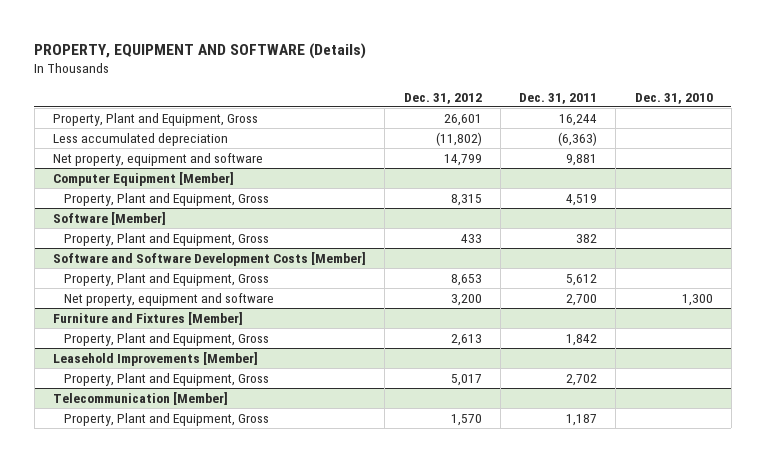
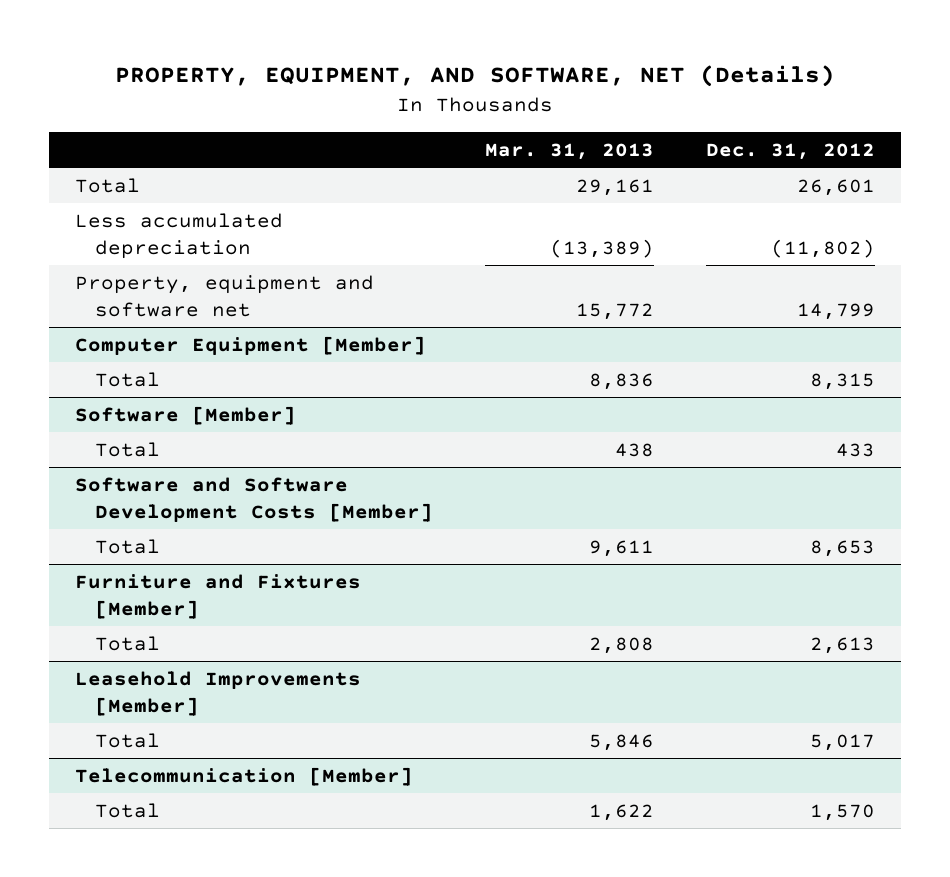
[34,43,367,60] PROPERTY, EQUIPMENT AND SOFTWARE (Details) -> [115,65,836,88] PROPERTY, EQUIPMENT, AND SOFTWARE, NET (Details)
[519,92,598,104] Dec. 31, 2011 -> none
[634,92,713,104] Dec. 31, 2010 -> none
none -> [484,142,654,160] Mar. 31, 2013
[53,112,259,126] Property, Plant and Equipment, Gross -> [75,177,141,193] Total
[53,152,264,166] Net property, equipment and software -> [75,274,375,318] Property, equipment and software net
[64,192,270,206] Property, Plant and Equipment, Gross -> [94,371,160,387] Total
[64,232,270,246] Property, Plant and Equipment, Gross -> [94,441,160,457] Total
[64,292,275,306] Net property, equipment and software -> none
[64,272,270,286] Property, Plant and Equipment, Gross -> [94,538,160,554] Total
[64,332,270,346] Property, Plant and Equipment, Gross -> [94,635,160,651] Total
[64,372,270,386] Property, Plant and Equipment, Gross -> [94,732,160,748] Total
[64,412,270,426] Property, Plant and Equipment, Gross -> [94,802,160,818] Total

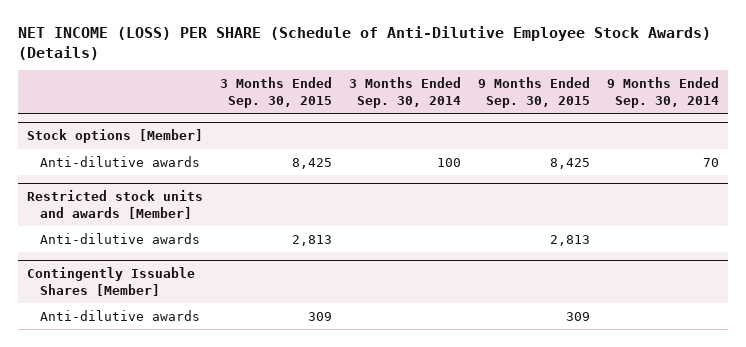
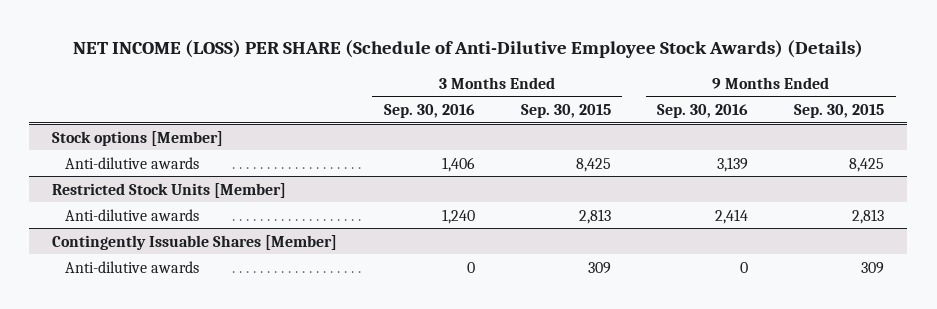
[349,77,462,108] 3 Months Ended Sep. 30, 2014 -> none
[607,77,720,108] 9 Months Ended Sep. 30, 2014 -> none
none -> [383,104,475,119] Sep. 30, 2016
none -> [657,104,749,119] Sep. 30, 2016
[26,190,203,219] Restricted stock units and awards [Member] -> [52,182,287,198] Restricted Stock Units [Member]

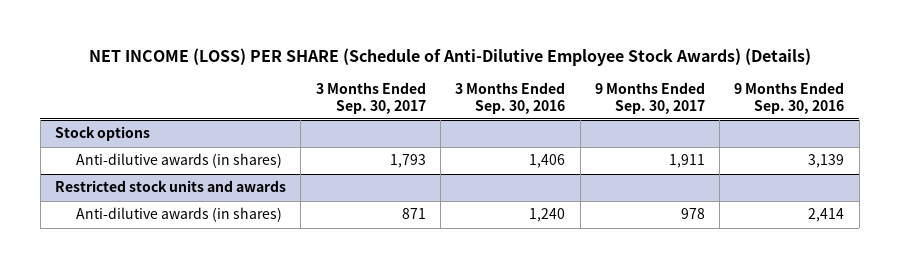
[520,104,611,119] Sep. 30, 2015 -> none
[794,104,885,119] Sep. 30, 2015 -> none
none -> [315,82,426,114] 3 Months Ended Sep. 30, 2017
none -> [594,82,705,114] 9 Months Ended Sep. 30, 2017
[52,234,338,250] Contingently Issuable Shares [Member] -> none
[65,260,200,273] Anti-dilutive awards -> none
[52,130,224,146] Stock options [Member] -> [55,126,151,142] Stock options
[65,156,200,169] Anti-dilutive awards -> [75,153,282,169] Anti-dilutive awards (in shares)
[52,182,287,198] Restricted Stock Units [Member] -> [55,180,287,193] Restricted stock units and awards
[65,208,200,221] Anti-dilutive awards -> [75,207,282,223] Anti-dilutive awards (in shares)

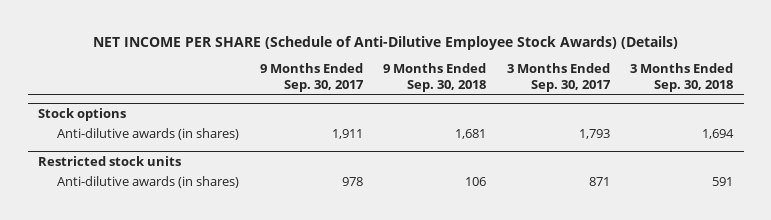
[88,47,811,66] NET INCOME (LOSS) PER SHARE (Schedule of Anti-Dilutive Employee Stock Awards) (Details) -> [92,35,678,50] NET INCOME PER SHARE (Schedule of Anti-Dilutive Employee Stock Awards) (Details)
[455,82,566,114] 3 Months Ended Sep. 30, 2016 -> none
[734,82,845,114] 9 Months Ended Sep. 30, 2016 -> none
none -> [383,63,487,93] 9 Months Ended Sep. 30, 2018
none -> [630,63,734,93] 3 Months Ended Sep. 30, 2018
[55,180,287,193] Restricted stock units and awards -> [38,156,182,167] Restricted stock units

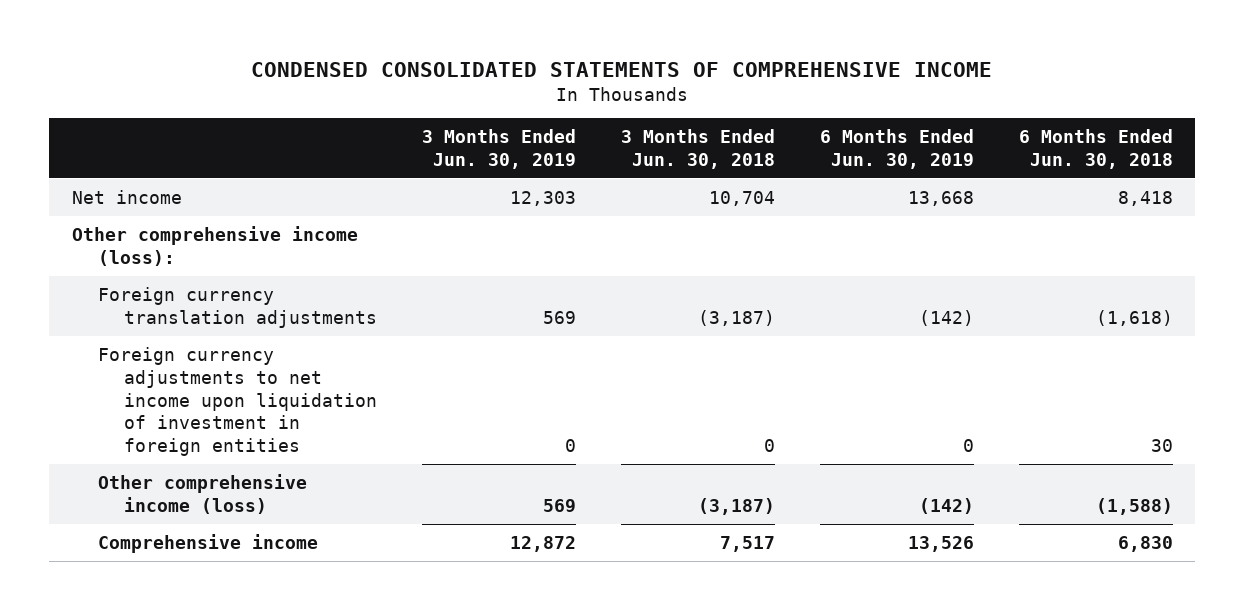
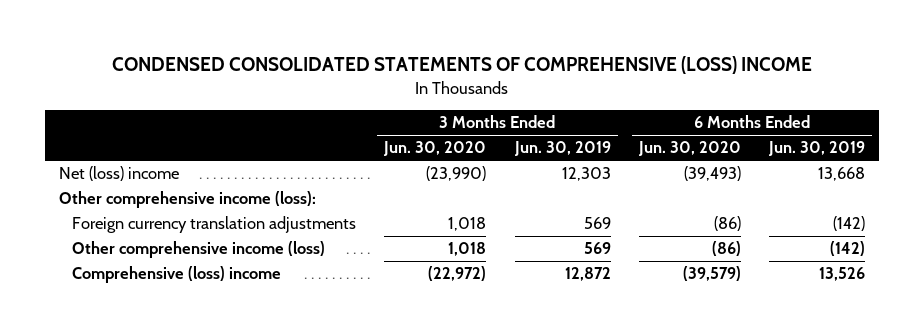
[251,61,993,77] CONDENSED CONSOLIDATED STATEMENTS OF COMPREHENSIVE INCOME -> [112,56,813,75] CONDENSED CONSOLIDATED STATEMENTS OF COMPREHENSIVE (LOSS) INCOME
[620,129,775,170] 3 Months Ended Jun. 30, 2018 -> none
[1018,129,1173,170] 6 Months Ended Jun. 30, 2018 -> none
none -> [383,141,487,157] Jun. 30, 2020
none -> [637,141,741,157] Jun. 30, 2020
[71,189,182,204] Net income -> [59,166,180,182] Net (loss) income
[97,346,377,457] Foreign currency adjustments to net income upon liquidation of investment in foreign entities -> none
[97,533,318,553] Comprehensive income -> [72,266,282,284] Comprehensive (loss) income

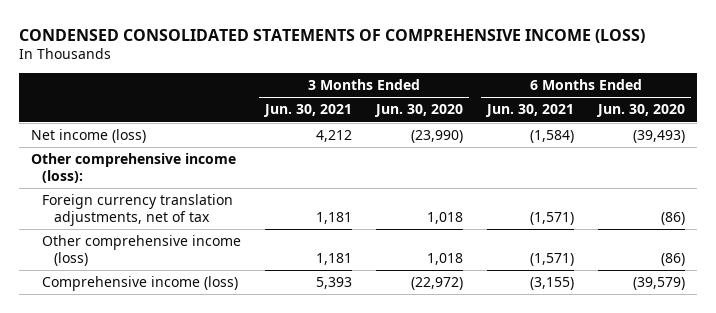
[112,56,813,75] CONDENSED CONSOLIDATED STATEMENTS OF COMPREHENSIVE (LOSS) INCOME -> [19,28,646,43] CONDENSED CONSOLIDATED STATEMENTS OF COMPREHENSIVE INCOME (LOSS)
[513,141,611,157] Jun. 30, 2019 -> none
[767,141,865,157] Jun. 30, 2019 -> none
none -> [263,104,353,118] Jun. 30, 2021
none -> [485,104,575,118] Jun. 30, 2021
[59,166,180,182] Net (loss) income -> [31,129,147,144] Net income (loss)
[72,216,357,234] Foreign currency translation adjustments -> [42,194,234,227] Foreign currency translation adjustments, net of tax
[72,266,282,284] Comprehensive (loss) income -> [42,276,239,292] Comprehensive income (loss)

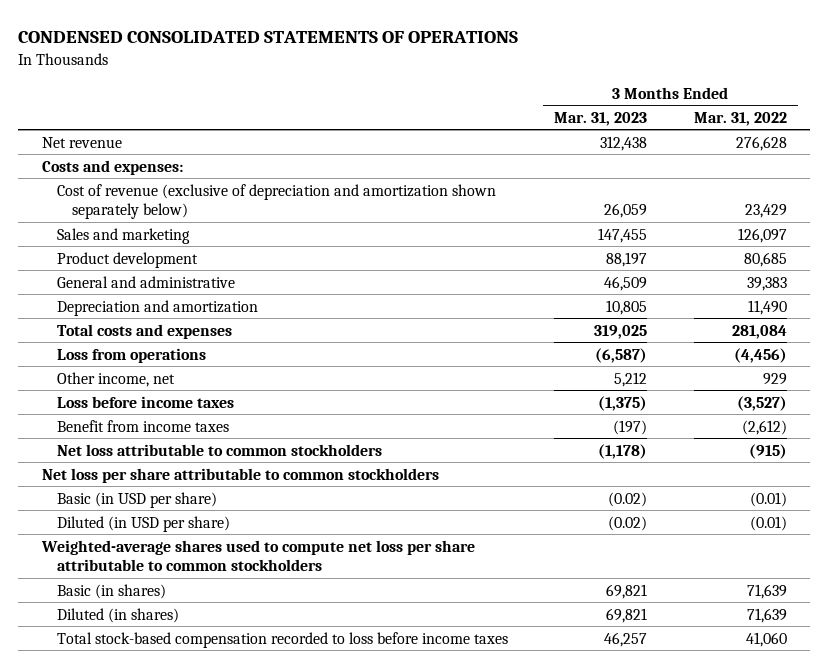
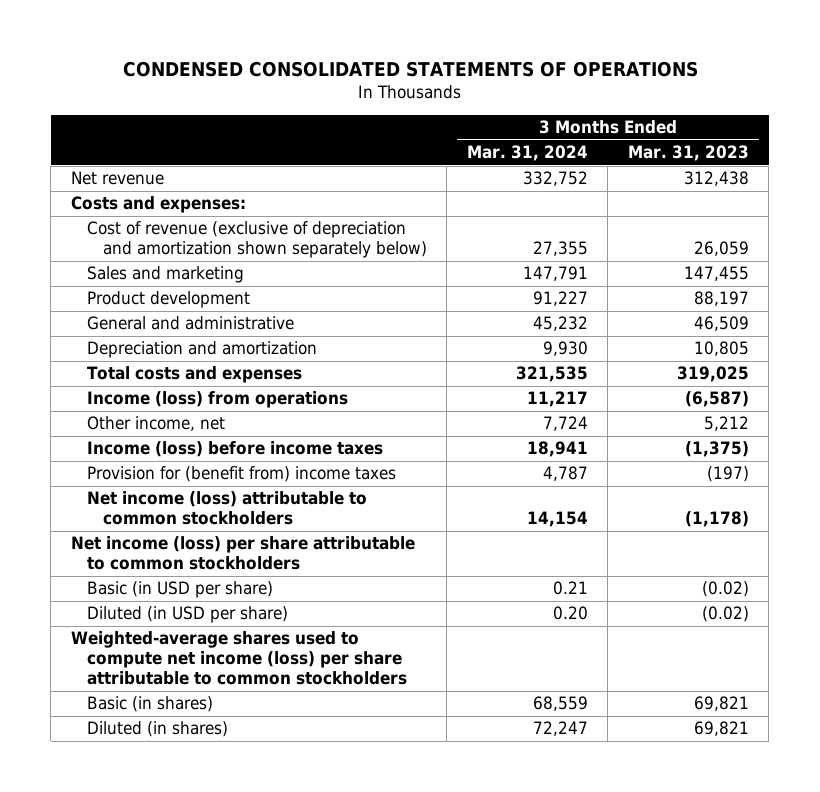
[693,111,787,126] Mar. 31, 2022 -> none
none -> [466,145,588,162] Mar. 31, 2024
[56,347,206,363] Loss from operations -> [86,391,348,409] Income (loss) from operations
[56,395,234,408] Loss before income taxes -> [86,441,383,458] Income (loss) before income taxes
[56,419,229,432] Benefit from income taxes -> [86,466,396,483] Provision for (benefit from) income taxes
[56,443,382,456] Net loss attributable to common stockholders -> [86,491,367,526] Net income (loss) attributable to common stockholders
[41,467,439,483] Net loss per share attributable to common stockholders -> [71,536,416,571] Net income (loss) per share attributable to common stockholders
[40,539,475,572] Weighted-average shares used to compute net loss per share attributable to common stockholders -> [71,631,407,686] Weighted-average shares used to compute net income (loss) per share attributable to common stockholders
[56,631,508,648] Total stock-based compensation recorded to loss before income taxes -> none

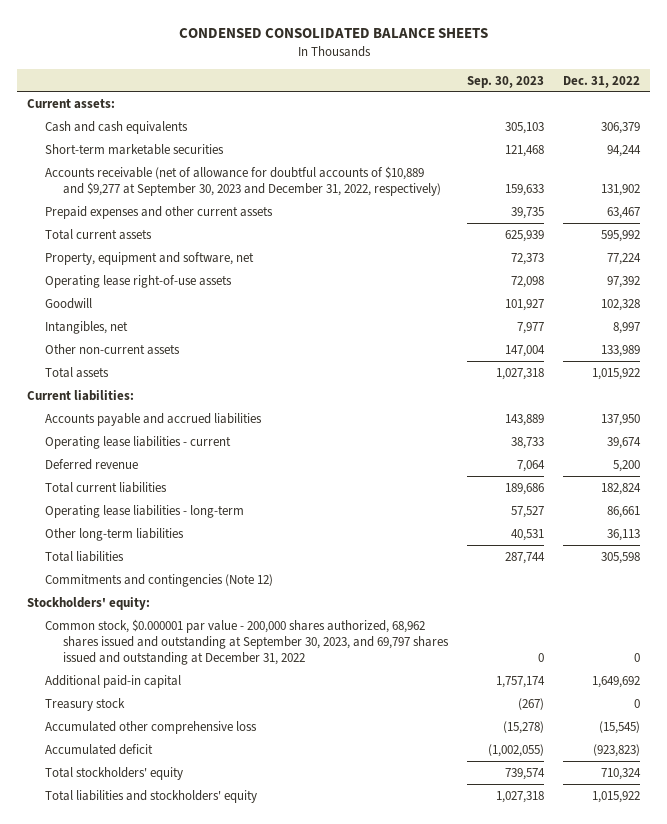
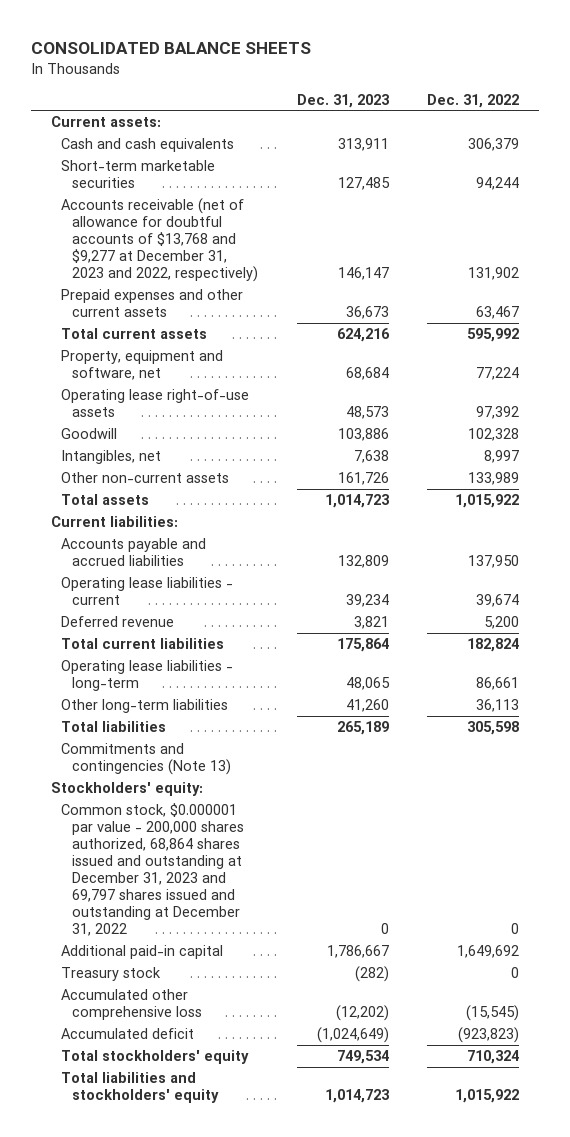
[178,27,488,38] CONDENSED CONSOLIDATED BALANCE SHEETS -> [31,42,312,55] CONSOLIDATED BALANCE SHEETS
[467,75,545,88] Sep. 30, 2023 -> none
none -> [296,93,389,108] Dec. 31, 2023
[45,165,442,196] Accounts receivable (net of allowance for doubtful accounts of $10,889 and $9,277 at September 30, 2023 and December 31, 2022, respectively) -> [61,198,258,283] Accounts receivable (net of allowance for doubtful accounts of $13,768 and $9,277 at December 31, 2023 and 2022, respectively)
[45,573,274,587] Commitments and contingencies (Note 12) -> [61,743,231,776] Commitments and contingencies (Note 13)
[45,618,450,666] Common stock, $0.000001 par value - 200,000 shares authorized, 68,962 shares issued and outstanding at September 30, 2023, and 69,797 shares issued and outstanding at December 31, 2022 -> [61,803,244,937] Common stock, $0.000001 par value - 200,000 shares authorized, 68,864 shares issued and outstanding at December 31, 2023 and 69,797 shares issued and outstanding at December 31, 2022

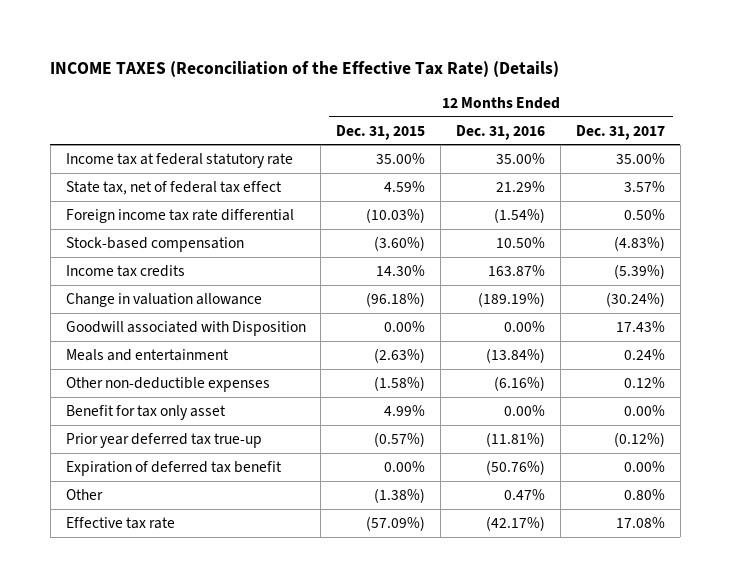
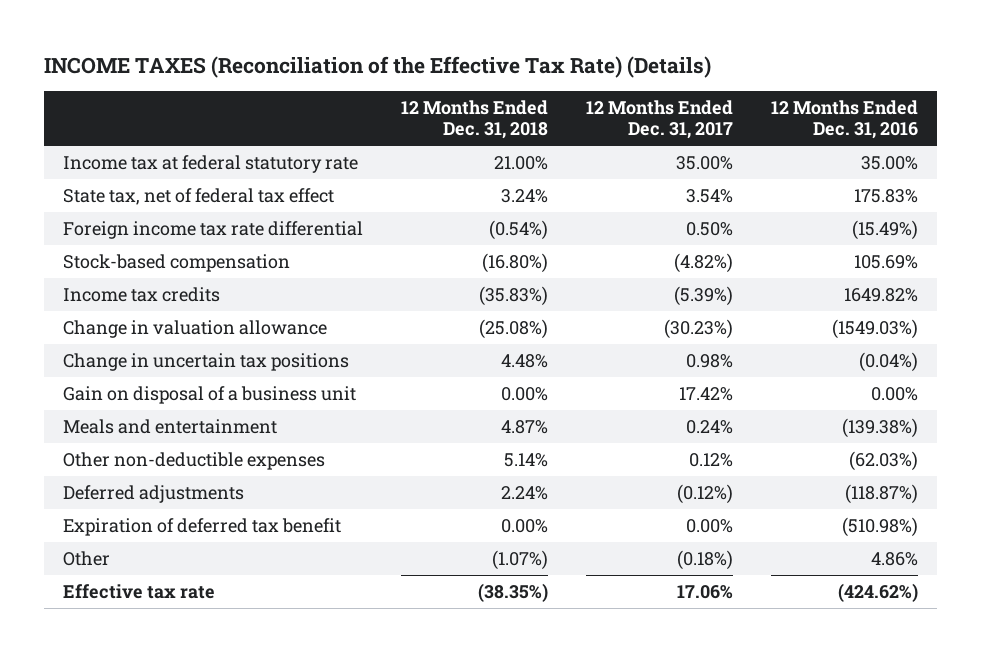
[336,124,426,140] Dec. 31, 2015 -> none
none -> [401,99,549,140] 12 Months Ended Dec. 31, 2018
[65,320,306,336] Goodwill associated with Disposition -> none
[65,404,226,420] Benefit for tax only asset -> none
[65,432,262,448] Prior year deferred tax true-up -> none
[496,180,546,192] 21.29% -> [853,189,918,204] 175.83%
[623,180,665,192] 3.57% -> [685,189,733,204] 3.54%
[494,207,546,223] (1.54%) -> [851,220,918,241] (15.49%)
[496,236,546,248] 10.50% -> [853,255,918,270] 105.69%
[613,235,665,251] (4.83%) -> [673,253,733,274] (4.82%)
[488,264,546,276] 163.87% -> [843,288,918,303] 1649.82%
[478,291,546,307] (189.19%) -> [831,319,918,340] (1549.03%)
[605,291,665,307] (30.24%) -> [663,319,733,340] (30.23%)
none -> [63,353,350,372] Change in uncertain tax positions
none -> [63,386,357,405] Gain on disposal of a business unit
[486,347,546,363] (13.84%) -> [841,418,918,439] (139.38%)
[494,375,546,391] (6.16%) -> [848,451,918,472] (62.03%)
none -> [63,485,245,504] Deferred adjustments
[486,459,546,475] (50.76%) -> [841,517,918,538] (510.98%)
[504,488,546,500] 0.47% -> [870,552,918,567] 4.86%
[623,488,665,500] 0.80% -> [676,550,733,571] (0.18%)
[486,515,546,531] (42.17%) -> [837,583,918,603] (424.62%)
[615,516,665,528] 17.08% -> [676,585,733,600] 17.06%

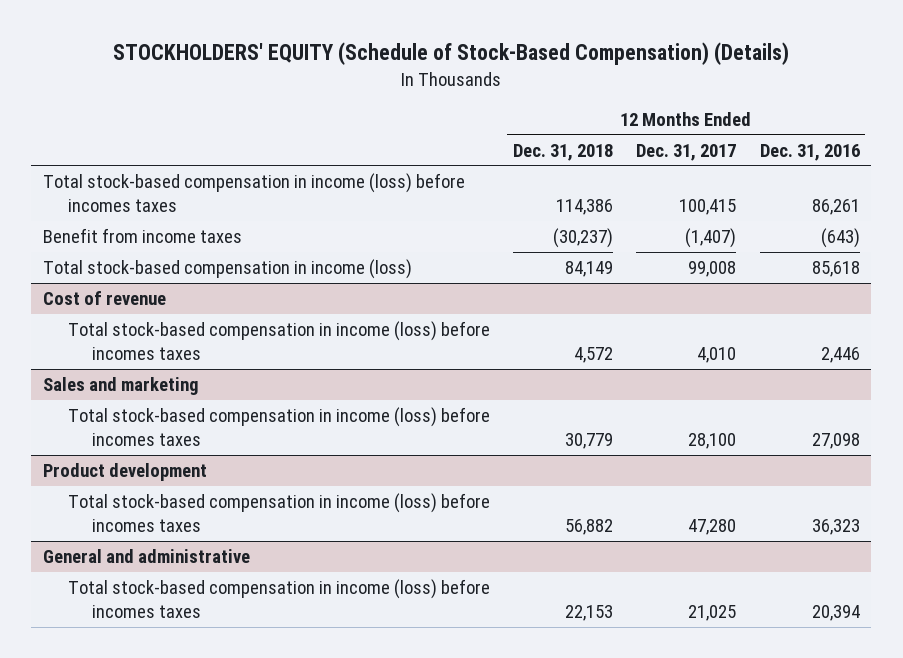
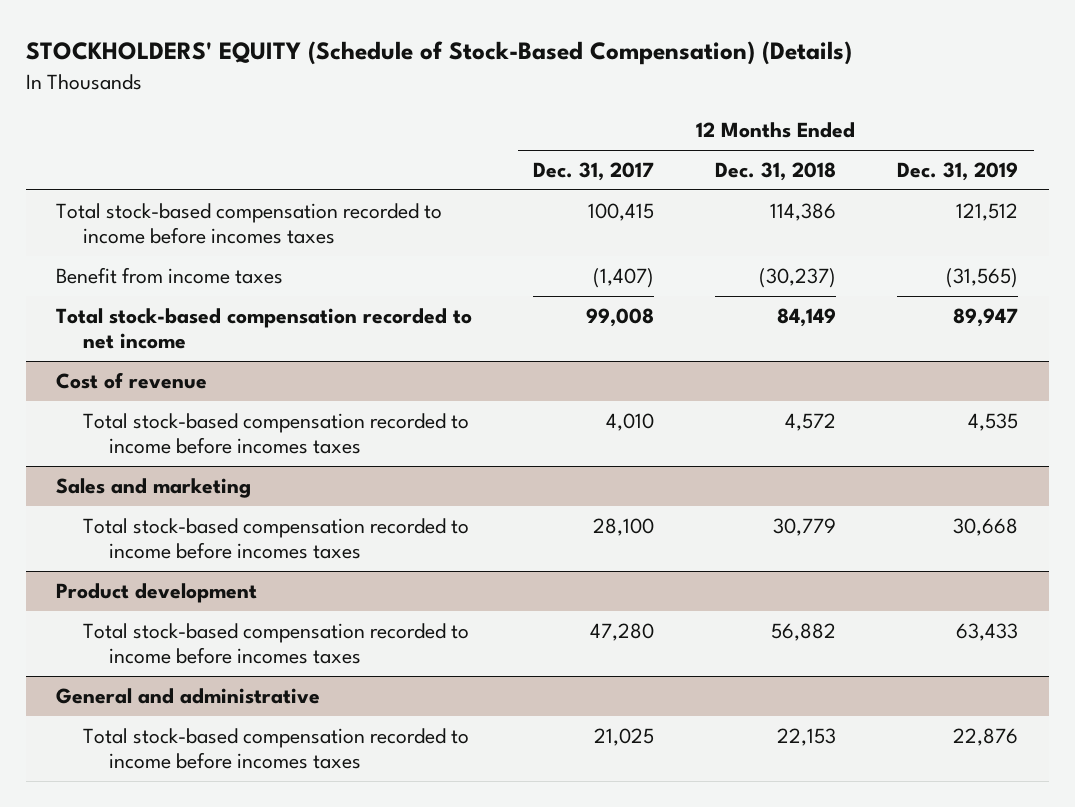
[759,143,860,161] Dec. 31, 2016 -> none
none -> [897,162,1019,182] Dec. 31, 2019
[43,172,466,212] Total stock-based compensation in income (loss) before incomes taxes -> [56,202,443,245] Total stock-based compensation recorded to income before incomes taxes
[43,258,413,279] Total stock-based compensation in income (loss) -> [56,307,473,350] Total stock-based compensation recorded to net income
[67,320,490,360] Total stock-based compensation in income (loss) before incomes taxes -> [82,412,469,455] Total stock-based compensation recorded to income before incomes taxes
[67,406,490,446] Total stock-based compensation in income (loss) before incomes taxes -> [82,517,469,560] Total stock-based compensation recorded to income before incomes taxes
[67,492,490,532] Total stock-based compensation in income (loss) before incomes taxes -> [82,622,469,665] Total stock-based compensation recorded to income before incomes taxes
[67,578,490,618] Total stock-based compensation in income (loss) before incomes taxes -> [82,727,469,770] Total stock-based compensation recorded to income before incomes taxes

